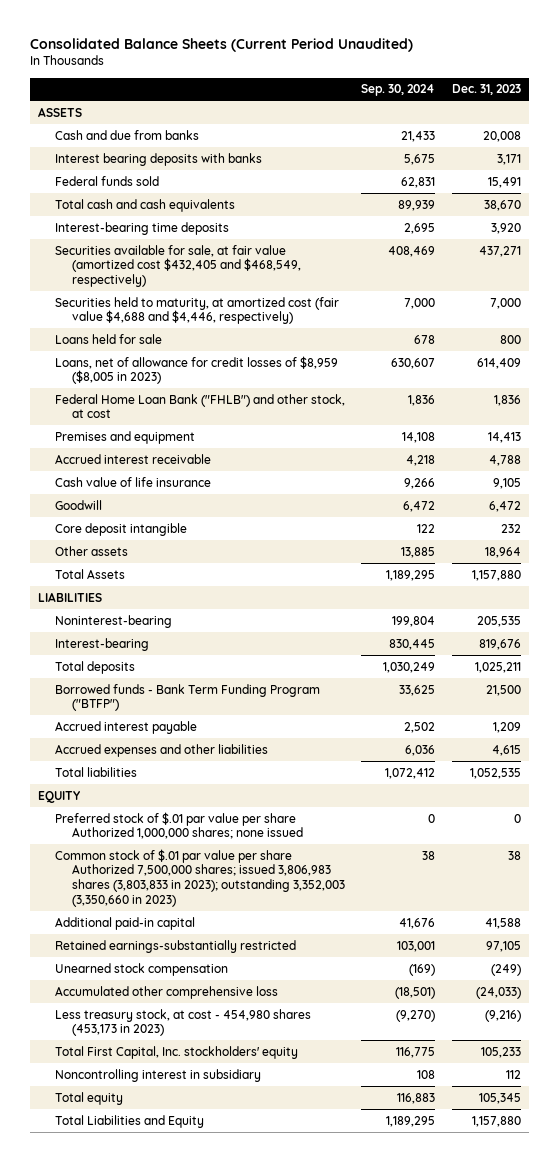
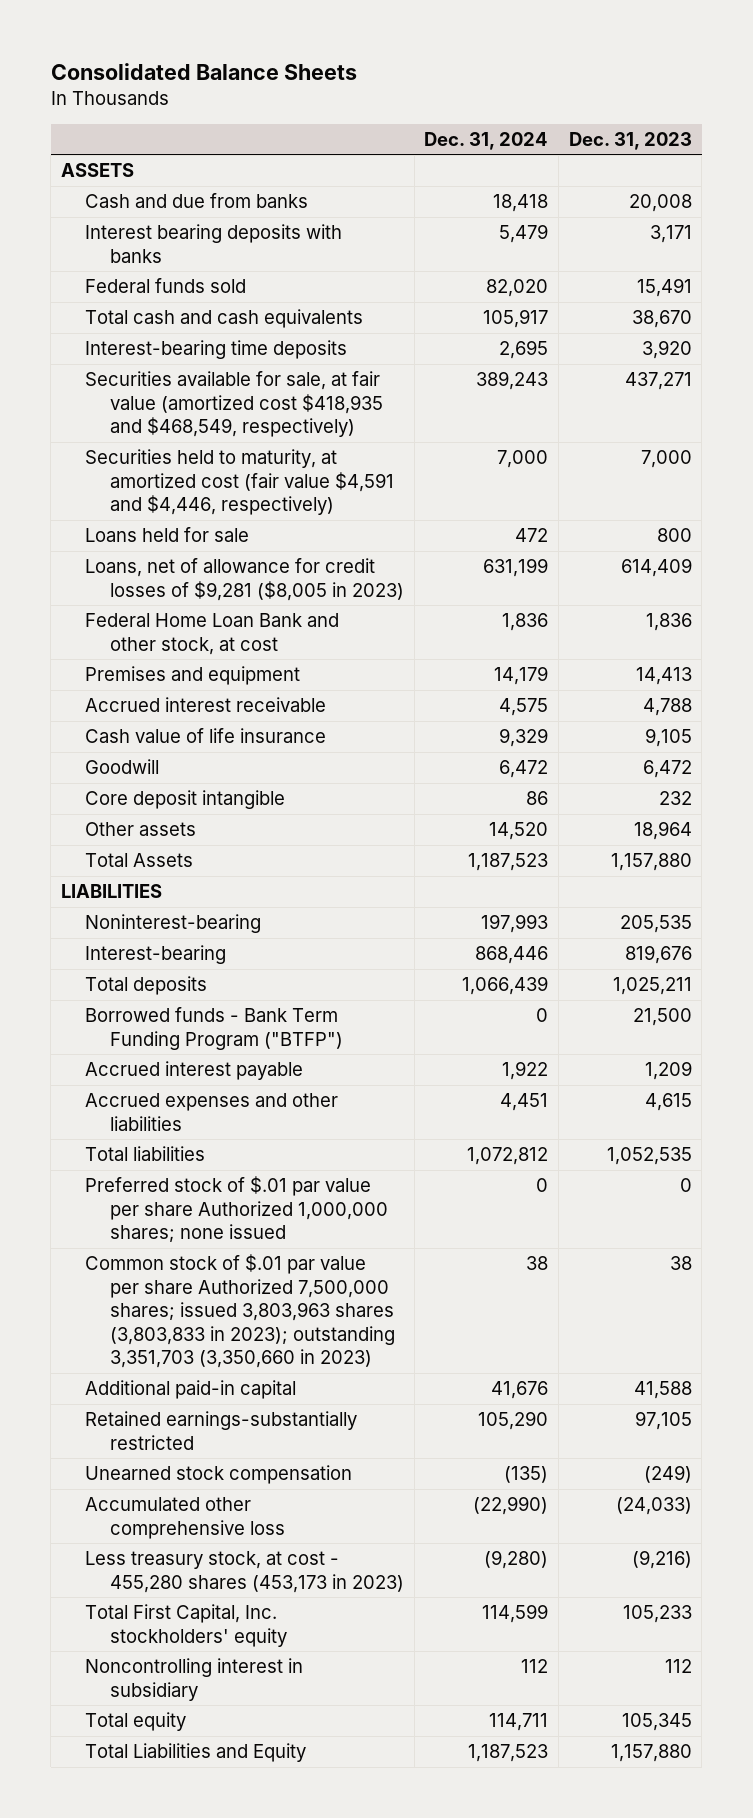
[30,37,414,52] Consolidated Balance Sheets (Current Period Unaudited) -> [50,62,357,80] Consolidated Balance Sheets
[361,84,436,97] Sep. 30, 2024 -> none
none -> [424,131,549,150] Dec. 31, 2024
[55,244,302,288] Securities available for sale, at fair value (amortized cost $432,405 and $468,549, respectively) -> [85,371,384,438] Securities available for sale, at fair value (amortized cost $418,935 and $468,549, respectively)
[55,296,340,325] Securities held to maturity, at amortized cost (fair value $4,688 and $4,446, respectively) -> [85,449,395,516] Securities held to maturity, at amortized cost (fair value $4,591 and $4,446, respectively)
[55,355,339,385] Loans, net of allowance for credit losses of $8,959 ($8,005 in 2023) -> [85,558,405,601] Loans, net of allowance for credit losses of $9,281 ($8,005 in 2023)
[55,393,346,419] Federal Home Loan Bank ("FHLB") and other stock, at cost -> [85,613,340,655] Federal Home Loan Bank and other stock, at cost
[38,790,81,803] EQUITY -> none
[55,848,346,907] Common stock of $.01 par value per share Authorized 7,500,000 shares; issued 3,806,983 shares (3,803,833 in 2023); outstanding 3,352,003 (3,350,660 in 2023) -> [85,1254,396,1368] Common stock of $.01 par value per share Authorized 7,500,000 shares; issued 3,803,963 shares (3,803,833 in 2023); outstanding 3,351,703 (3,350,660 in 2023)
[55,1008,312,1037] Less treasury stock, at cost - 454,980 shares (453,173 in 2023) -> [85,1551,405,1593] Less treasury stock, at cost - 455,280 shares (453,173 in 2023)

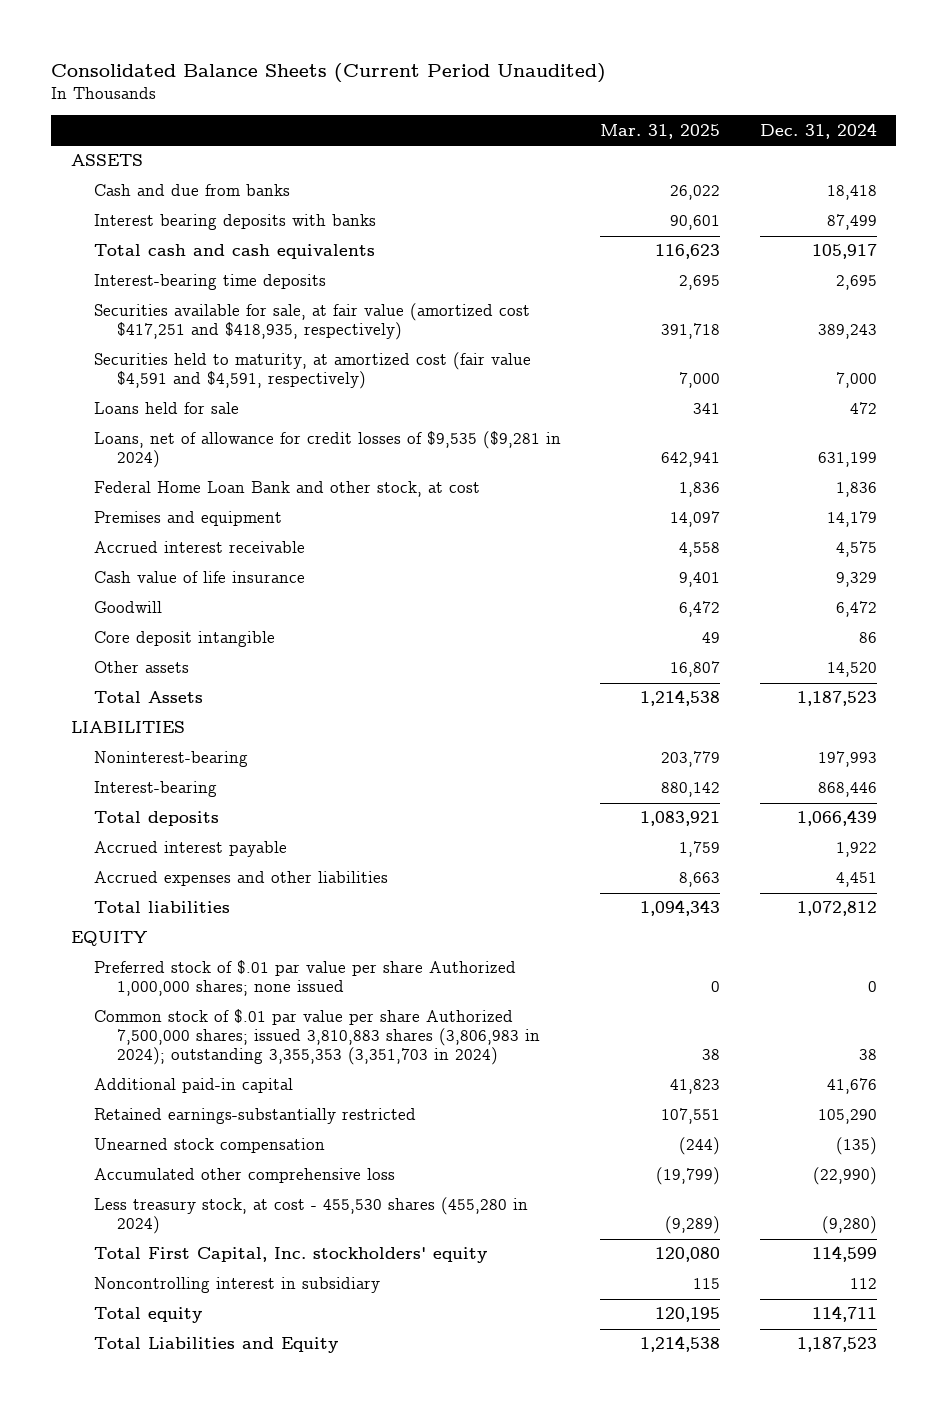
[50,62,357,80] Consolidated Balance Sheets -> [51,62,607,83] Consolidated Balance Sheets (Current Period Unaudited)
[568,131,692,150] Dec. 31, 2023 -> none
none -> [600,123,721,139] Mar. 31, 2025
[85,278,247,294] Federal funds sold -> none
[499,224,549,244] 5,479 -> [826,214,877,231] 87,499
[85,371,384,438] Securities available for sale, at fair value (amortized cost $418,935 and $468,549, respectively) -> [94,303,531,341] Securities available for sale, at fair value (amortized cost $417,251 and $418,935, respectively)
[85,449,395,516] Securities held to maturity, at amortized cost (fair value $4,591 and $4,446, respectively) -> [94,352,532,390] Securities held to maturity, at amortized cost (fair value $4,591 and $4,591, respectively)
[85,558,405,601] Loans, net of allowance for credit losses of $9,281 ($8,005 in 2023) -> [94,431,562,469] Loans, net of allowance for credit losses of $9,535 ($9,281 in 2024)
[85,1007,344,1050] Borrowed funds - Bank Term Funding Program ("BTFP") -> none
none -> [71,931,149,947] EQUITY
[85,1254,396,1368] Common stock of $.01 par value per share Authorized 7,500,000 shares; issued 3,803,963 shares (3,803,833 in 2023); outstanding 3,351,703 (3,350,660 in 2023) -> [94,1009,541,1066] Common stock of $.01 par value per share Authorized 7,500,000 shares; issued 3,810,883 shares (3,806,983 in 2024); outstanding 3,355,353 (3,351,703 in 2024)
[85,1551,405,1593] Less treasury stock, at cost - 455,280 shares (453,173 in 2023) -> [94,1197,529,1235] Less treasury stock, at cost - 455,530 shares (455,280 in 2024)

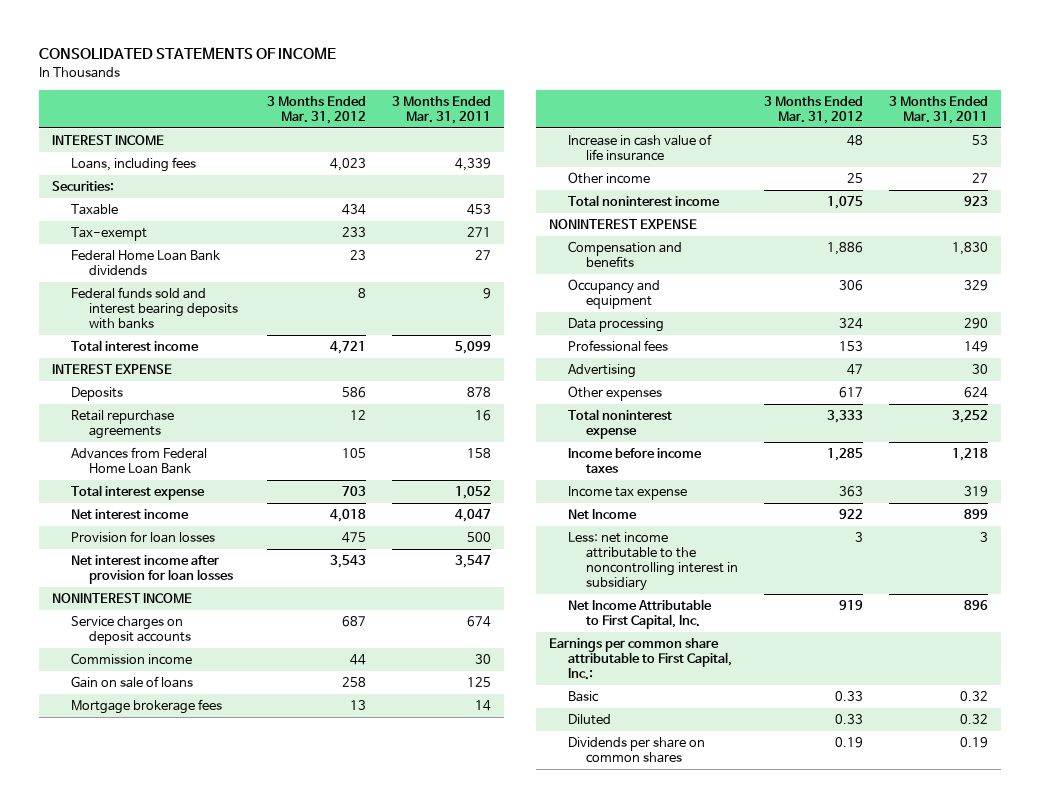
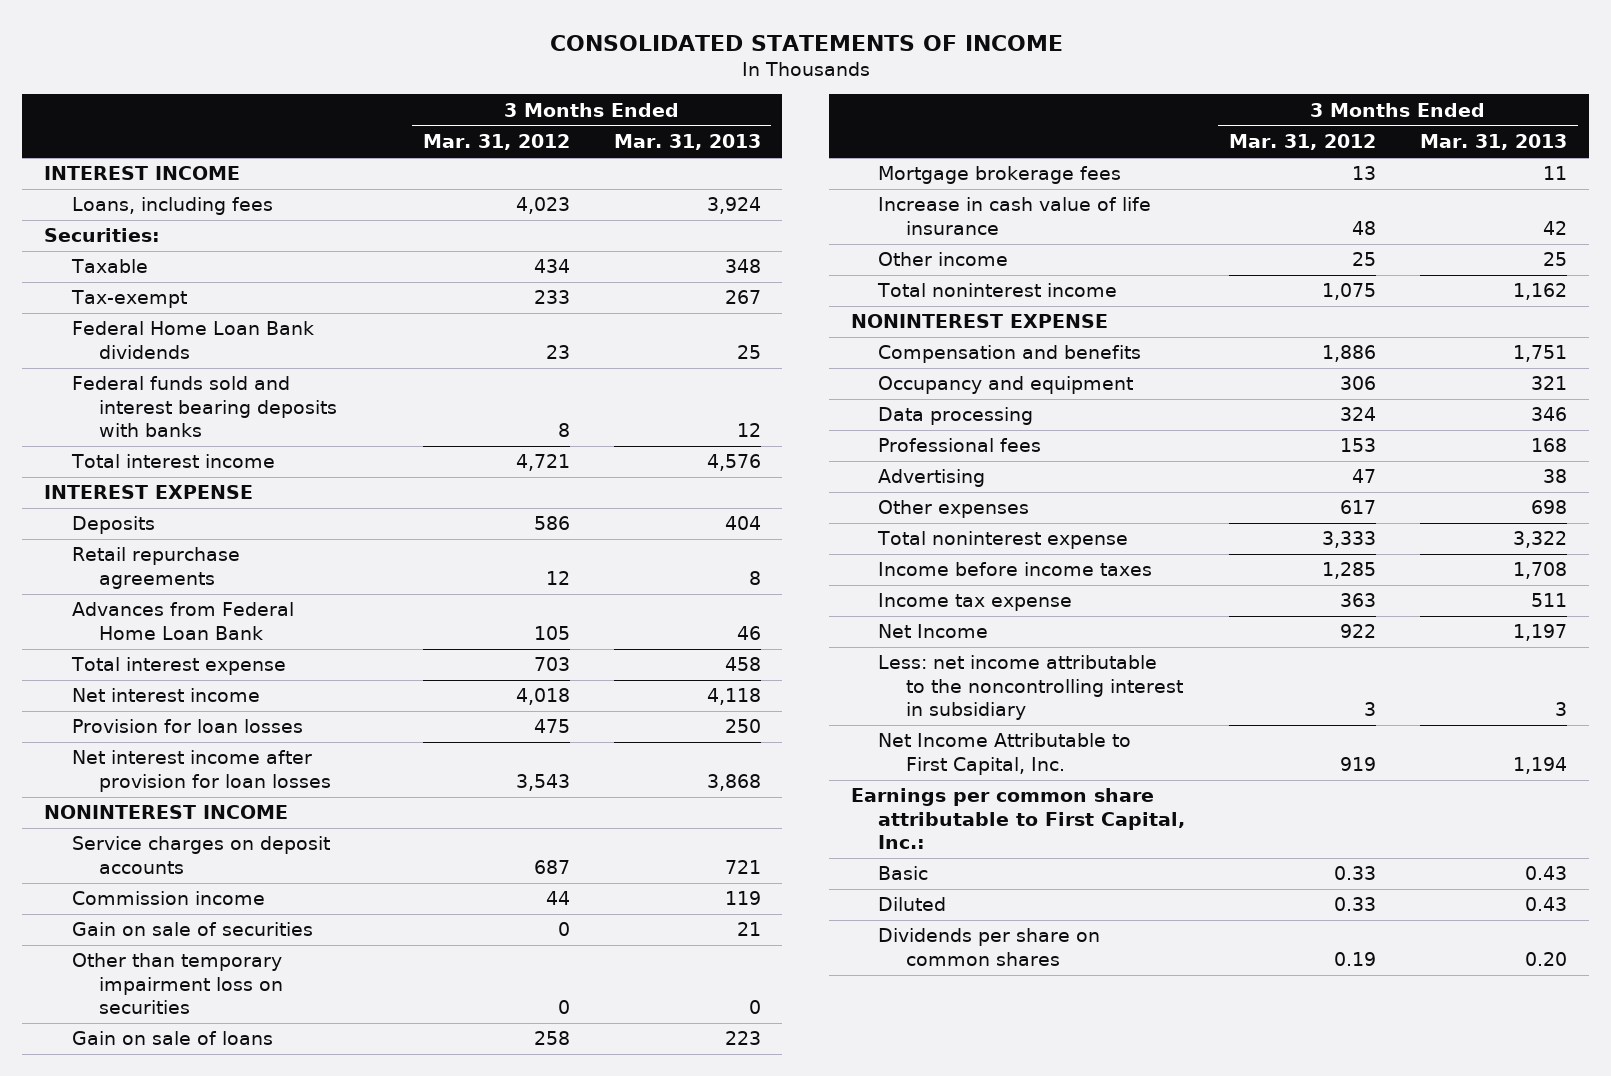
[392,95,492,124] 3 Months Ended Mar. 31, 2011 -> none
none -> [613,134,761,151] Mar. 31, 2013
none -> [71,922,313,937] Gain on sale of securities
none -> [71,953,284,1015] Other than temporary impairment loss on securities

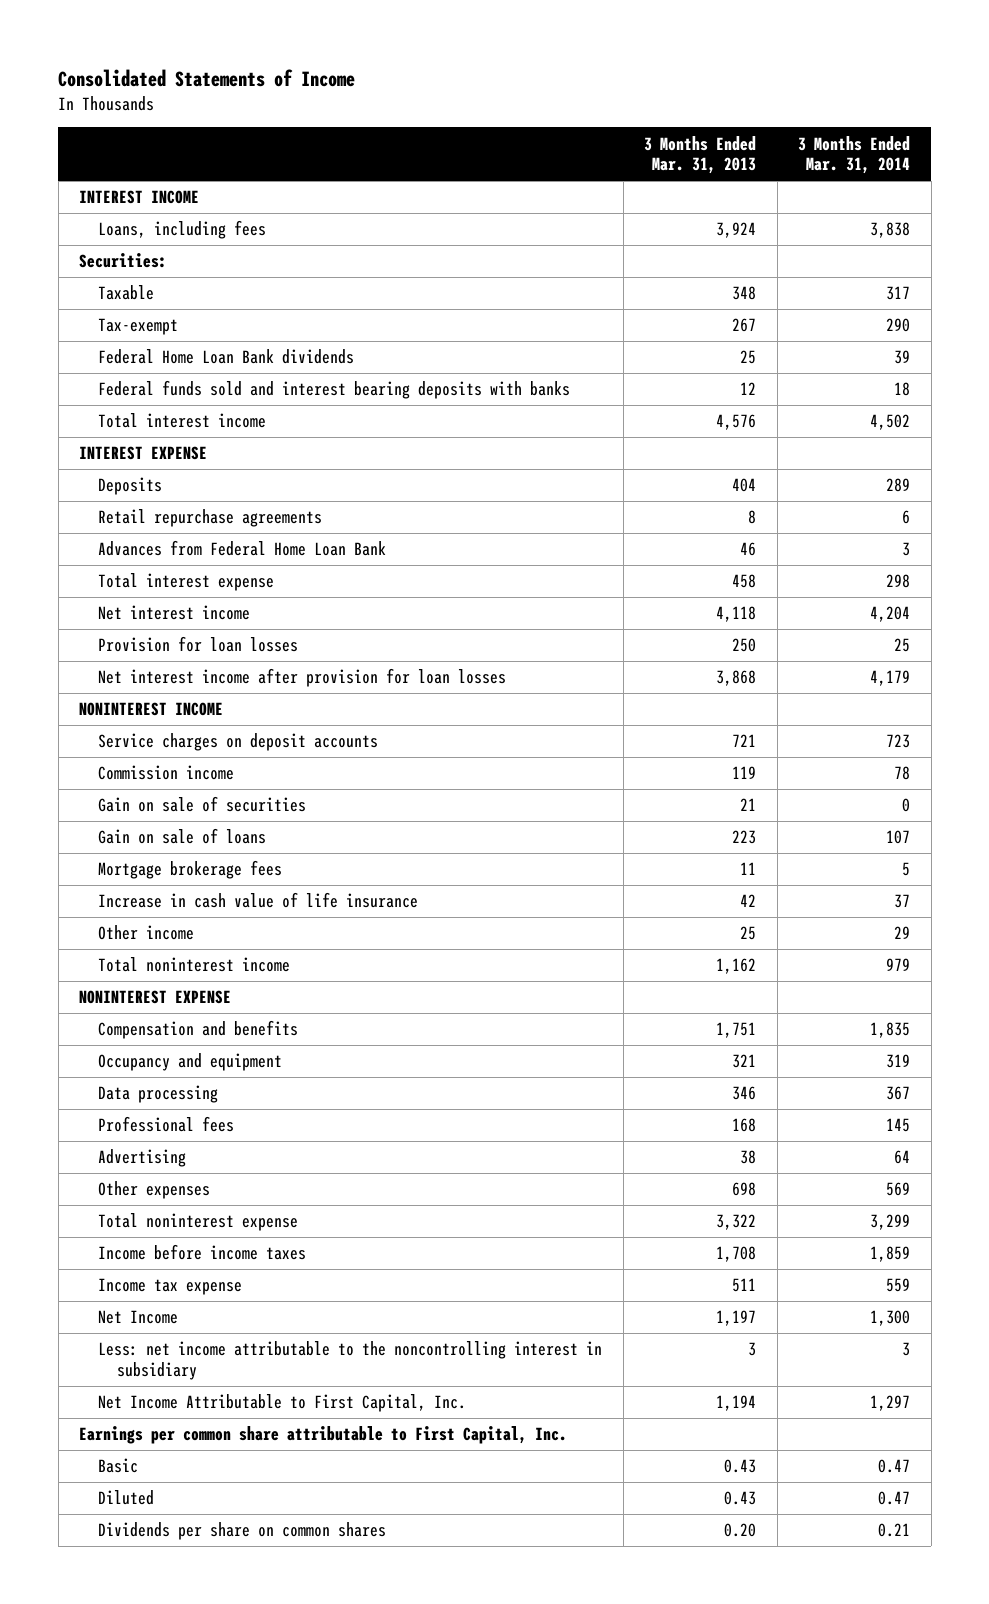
[549,34,1063,51] CONSOLIDATED STATEMENTS OF INCOME -> [58,68,356,87] Consolidated Statements of Income
[422,134,570,151] Mar. 31, 2012 -> none
none -> [798,135,911,175] 3 Months Ended Mar. 31, 2014
[71,953,284,1015] Other than temporary impairment loss on securities -> none
[850,788,1186,850] Earnings per common share attributable to First Capital, Inc.: -> [79,1426,568,1445] Earnings per common share attributable to First Capital, Inc.

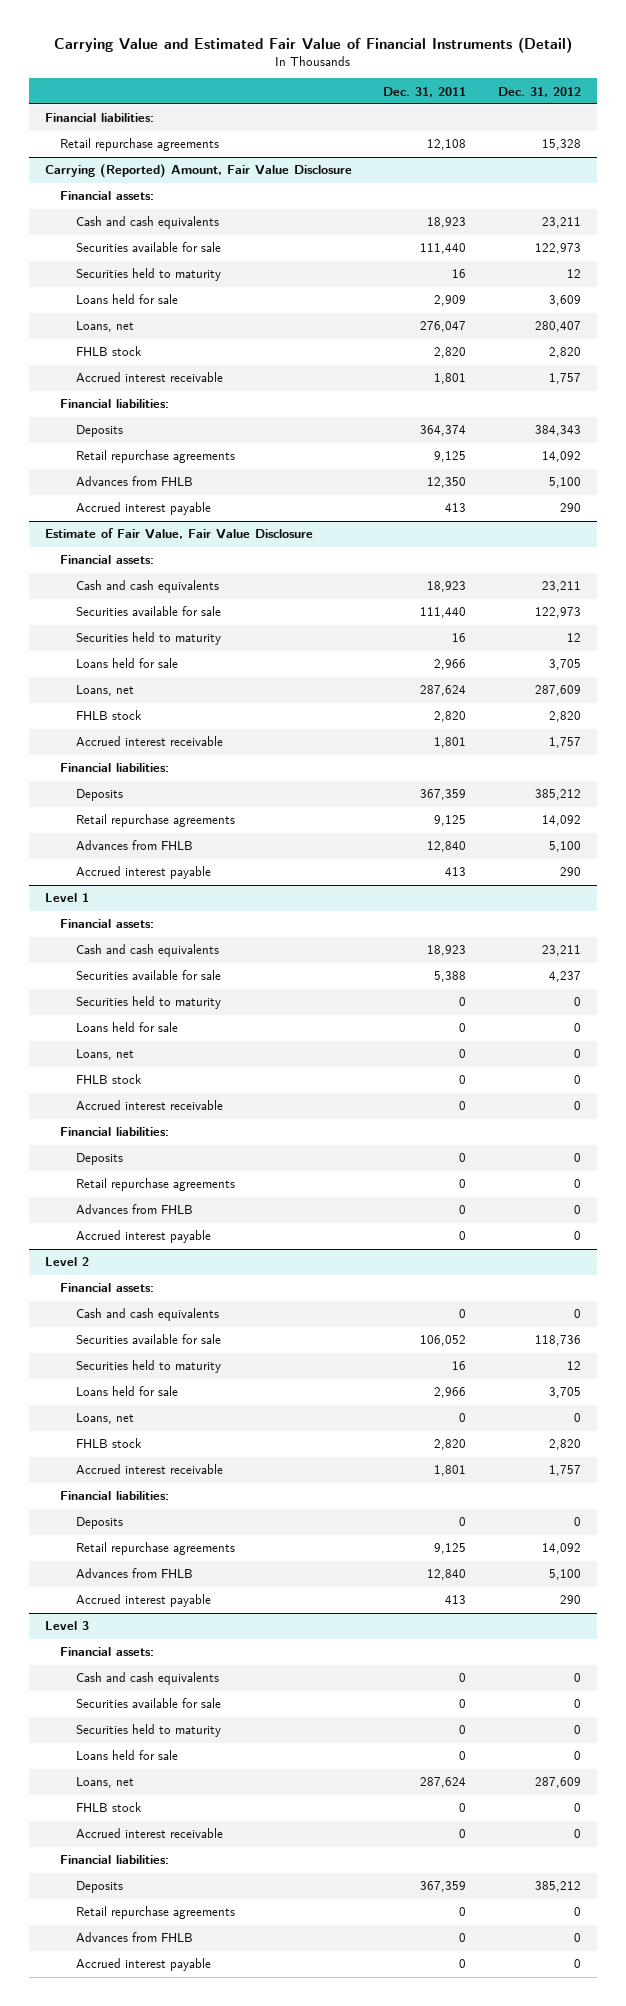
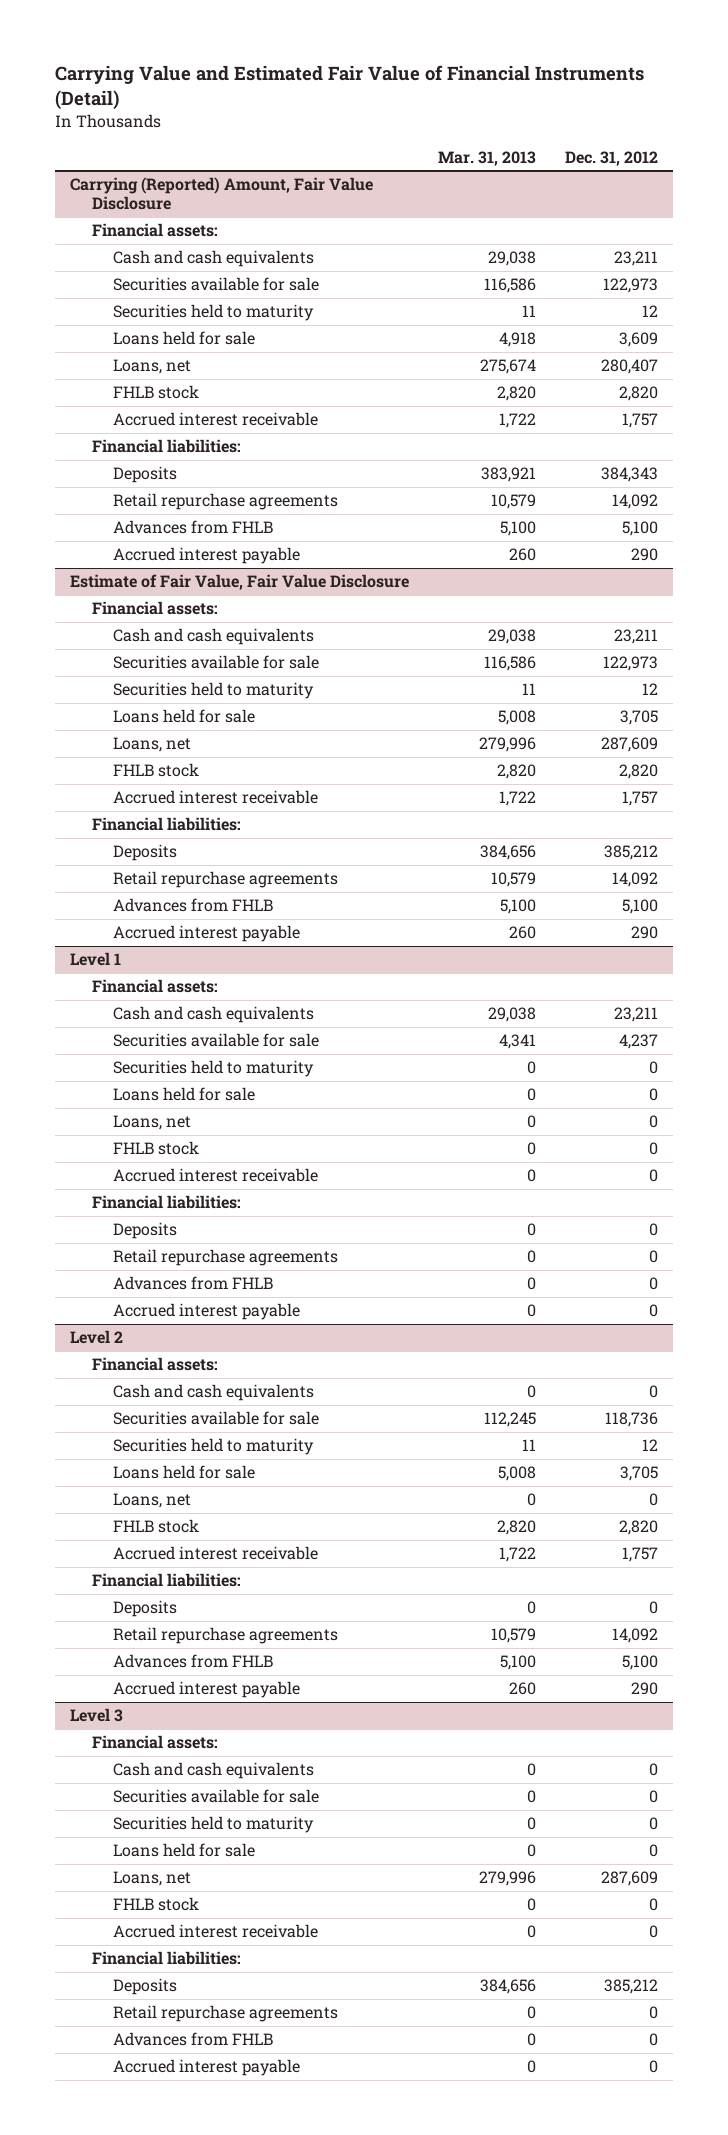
[383,86,467,97] Dec. 31, 2011 -> none
none -> [437,150,536,166] Mar. 31, 2013
[44,113,154,123] Financial liabilities: -> none
[60,138,220,152] Retail repurchase agreements -> none

